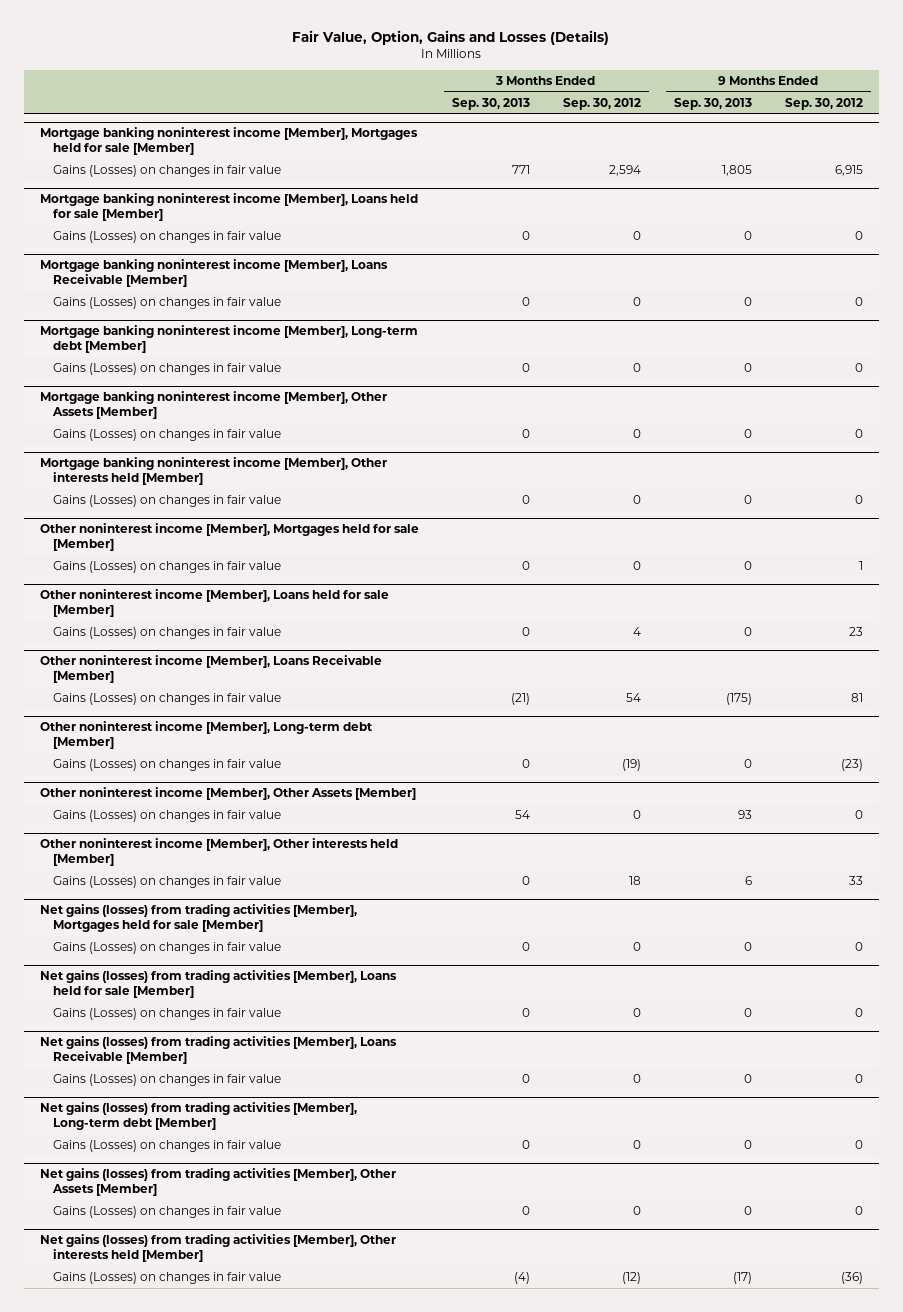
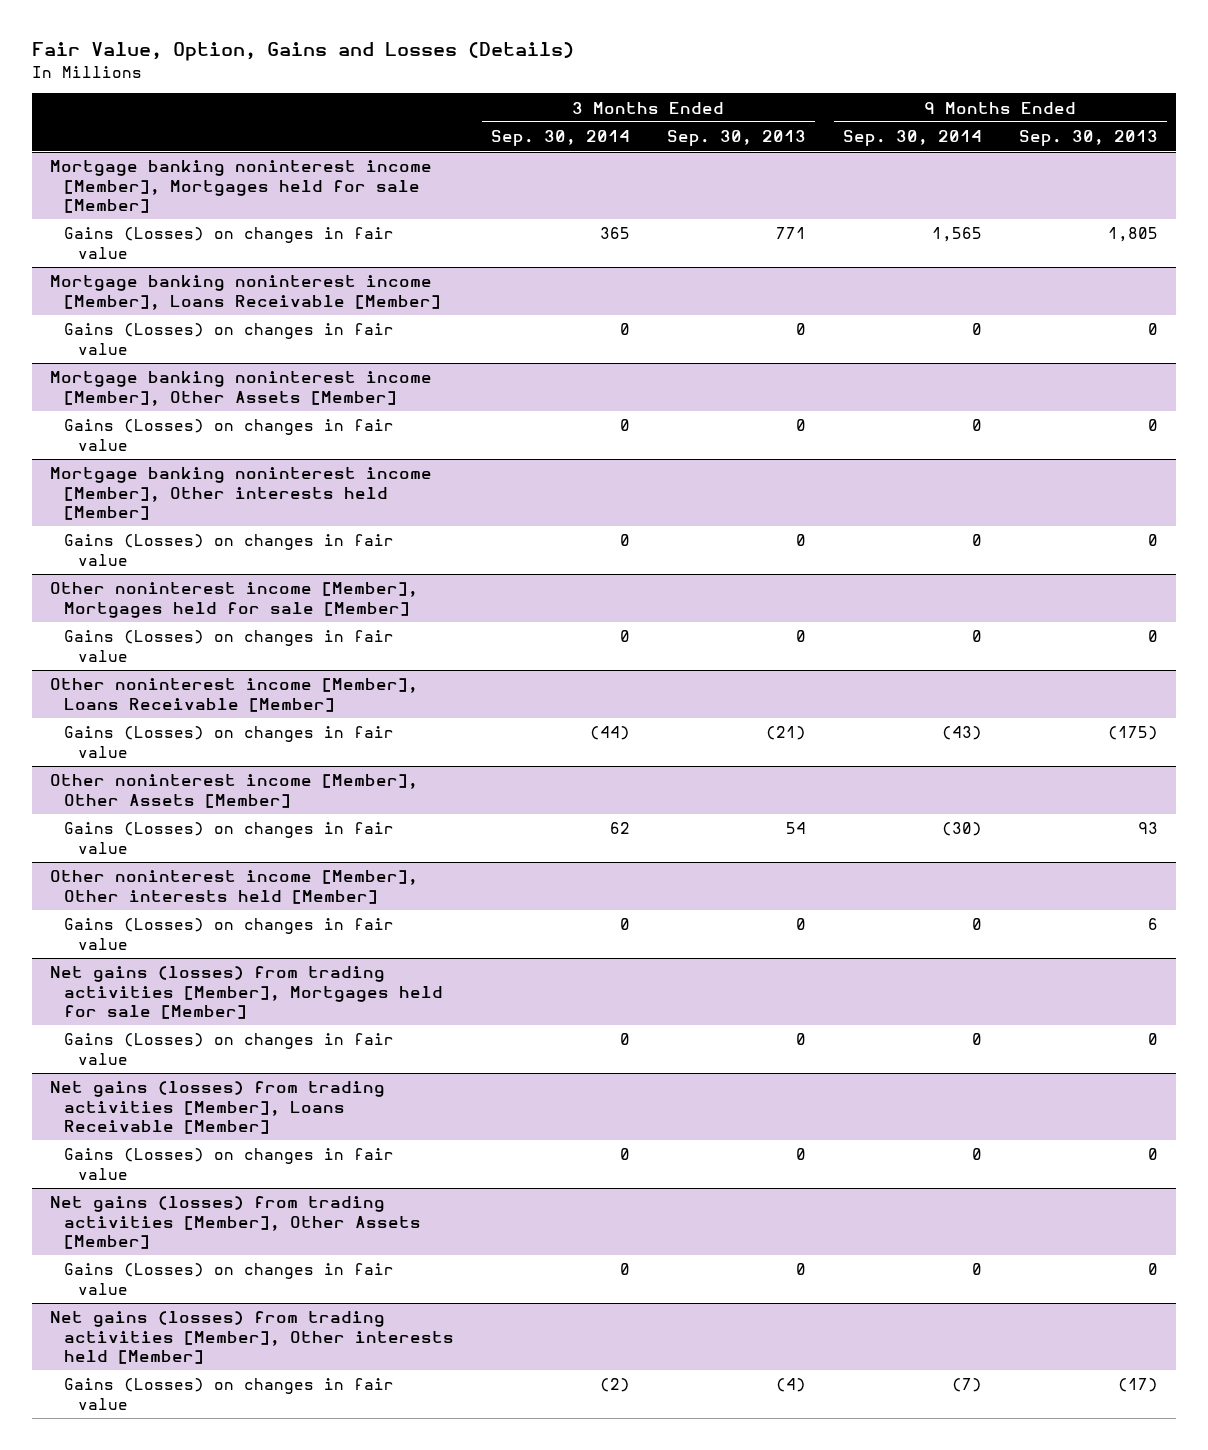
[562,97,641,110] Sep. 30, 2012 -> none
[784,97,863,110] Sep. 30, 2012 -> none
none -> [491,130,631,147] Sep. 30, 2014
none -> [842,130,982,147] Sep. 30, 2014
[40,193,419,221] Mortgage banking noninterest income [Member], Loans held for sale [Member] -> none
[52,231,281,244] Gains (Losses) on changes in fair value -> none
[40,325,419,353] Mortgage banking noninterest income [Member], Long-term debt [Member] -> none
[52,363,281,376] Gains (Losses) on changes in fair value -> none
[40,589,390,617] Other noninterest income [Member], Loans held for sale [Member] -> none
[52,627,281,640] Gains (Losses) on changes in fair value -> none
[40,721,374,749] Other noninterest income [Member], Long-term debt [Member] -> none
[52,759,281,772] Gains (Losses) on changes in fair value -> none
[40,970,398,998] Net gains (losses) from trading activities [Member], Loans held for sale [Member] -> none
[52,1008,281,1021] Gains (Losses) on changes in fair value -> none
[40,1102,358,1130] Net gains (losses) from trading activities [Member], Long-term debt [Member] -> none
[52,1140,281,1153] Gains (Losses) on changes in fair value -> none

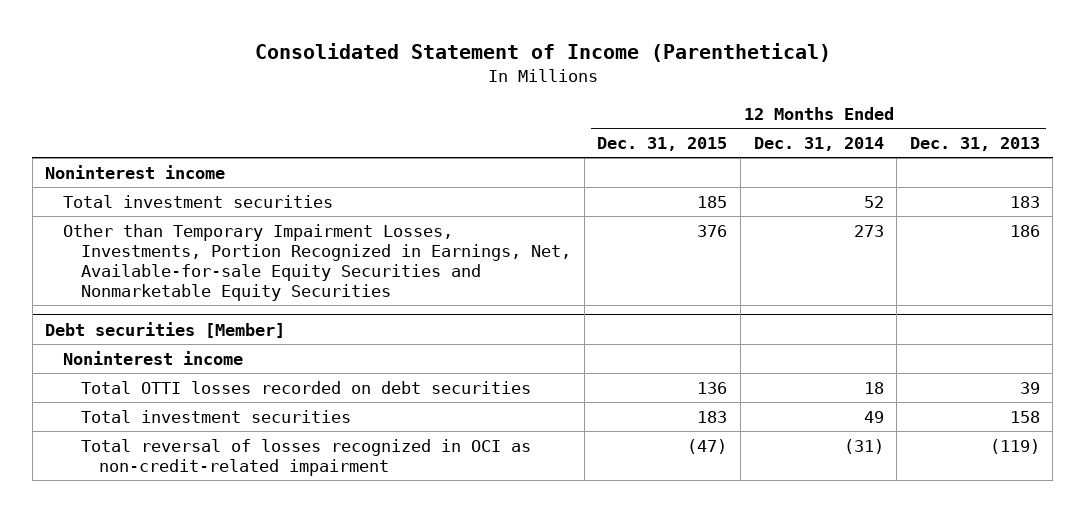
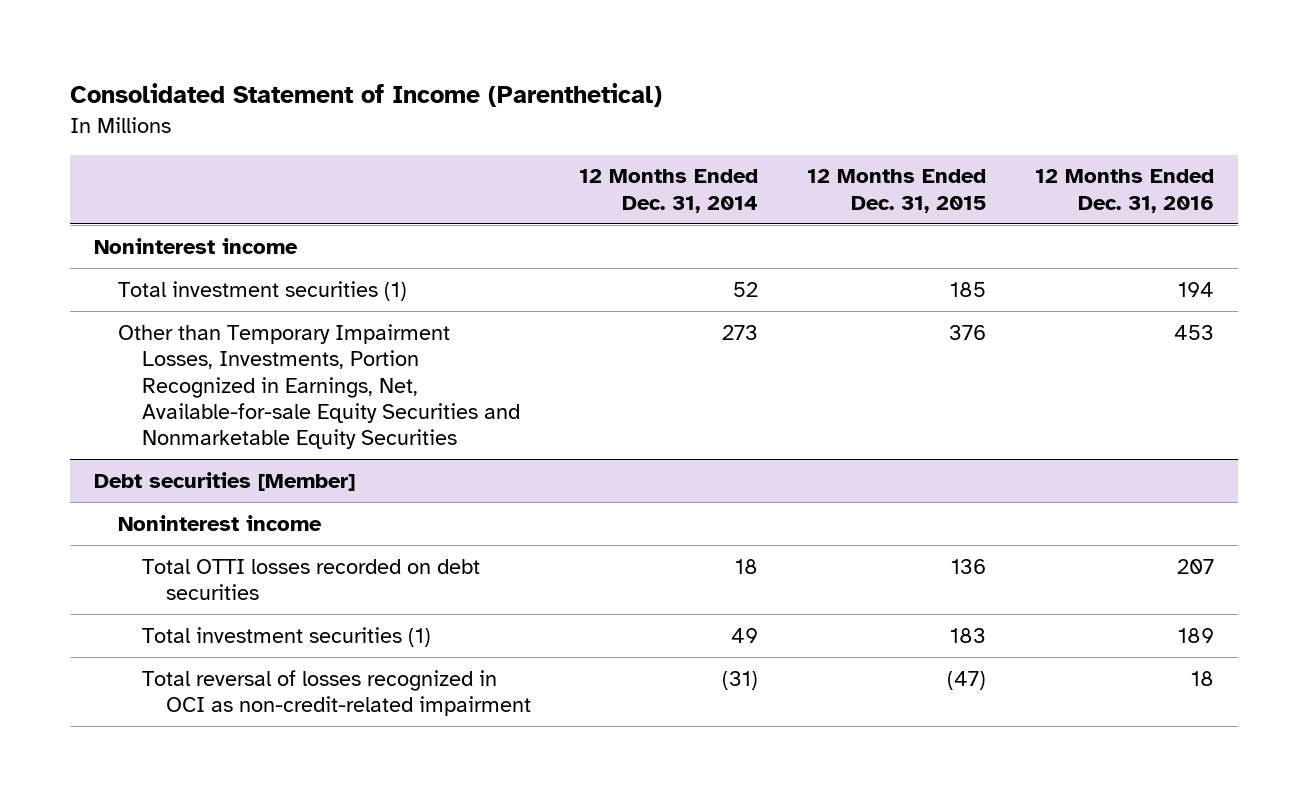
[909,136,1040,151] Dec. 31, 2013 -> none
none -> [1034,169,1214,213] 12 Months Ended Dec. 31, 2016
[63,194,334,208] Total investment securities -> [117,280,407,301] Total investment securities (1)
[81,409,352,423] Total investment securities -> [141,626,431,647] Total investment securities (1)

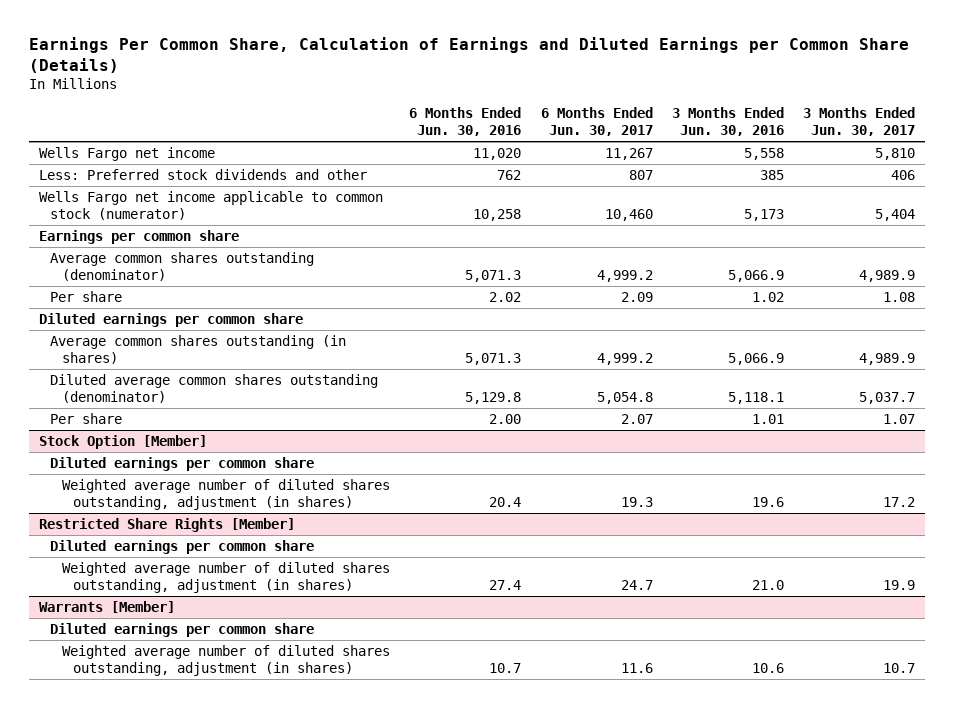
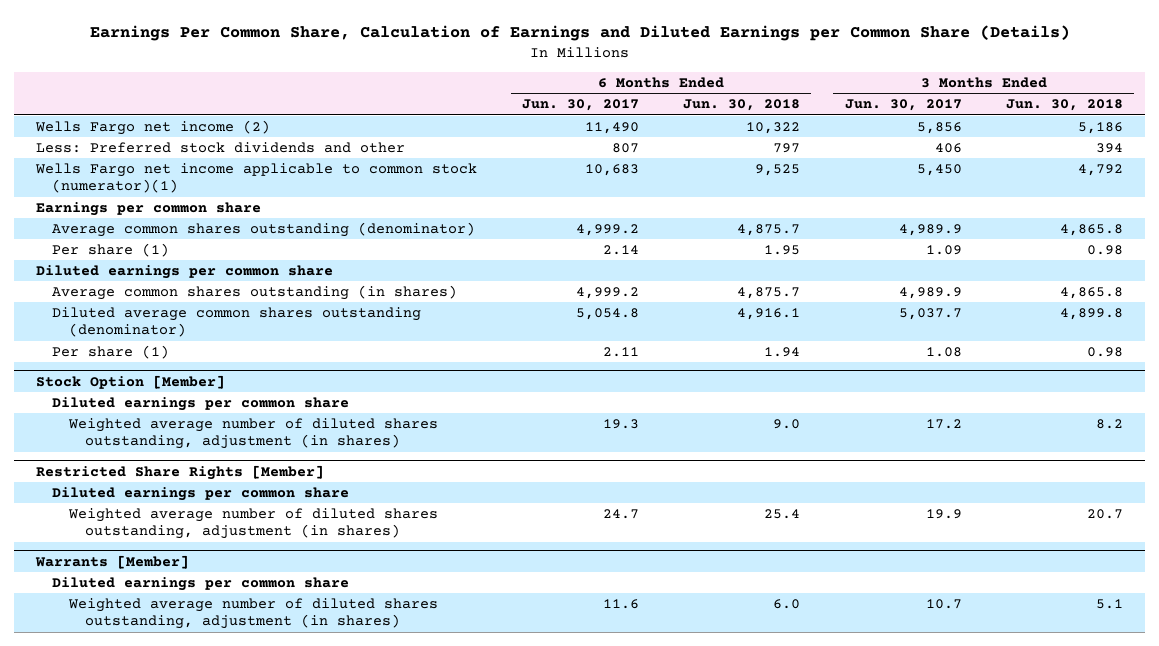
[409,107,522,137] 6 Months Ended Jun. 30, 2016 -> none
[671,107,784,137] 3 Months Ended Jun. 30, 2016 -> none
none -> [683,99,801,112] Jun. 30, 2018
none -> [1005,99,1123,112] Jun. 30, 2018
[38,146,215,161] Wells Fargo net income -> [35,120,271,136] Wells Fargo net income (2)
[604,147,653,160] 11,267 -> [584,122,639,135] 11,490
[875,147,916,160] 5,810 -> [916,122,962,135] 5,856
[38,190,383,220] Wells Fargo net income applicable to common stock (numerator) -> [35,163,478,194] Wells Fargo net income applicable to common stock (numerator)(1)
[604,208,653,221] 10,460 -> [584,164,639,177] 10,683
[875,208,916,221] 5,404 -> [916,164,962,177] 5,450
[50,290,123,302] Per share -> [52,243,170,258] Per share (1)
[620,291,653,302] 2.09 -> [602,245,639,256] 2.14
[883,291,916,302] 1.08 -> [925,245,962,256] 1.09
[50,412,123,424] Per share -> [52,345,170,360] Per share (1)
[620,413,653,424] 2.07 -> [602,347,639,358] 2.11
[883,413,916,424] 1.07 -> [925,347,962,358] 1.08

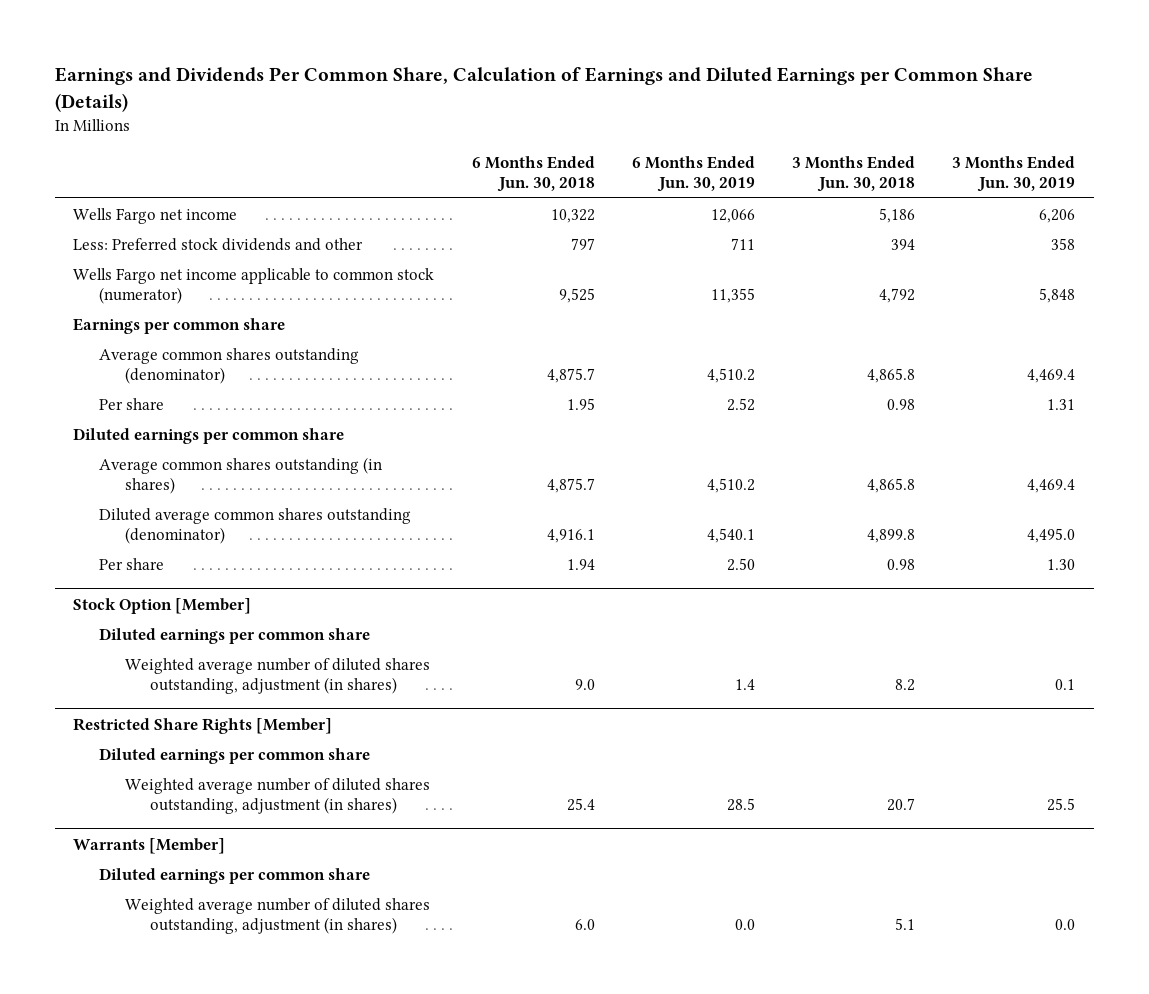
[89,25,1070,42] Earnings Per Common Share, Calculation of Earnings and Diluted Earnings per Common Share (Details) -> [54,67,1033,112] Earnings and Dividends Per Common Share, Calculation of Earnings and Diluted Earnings per Common Share (Details)
[521,99,639,112] Jun. 30, 2017 -> none
[844,99,962,112] Jun. 30, 2017 -> none
none -> [631,156,755,193] 6 Months Ended Jun. 30, 2019
none -> [952,156,1076,193] 3 Months Ended Jun. 30, 2019
[35,120,271,136] Wells Fargo net income (2) -> [73,207,238,224] Wells Fargo net income
[35,163,478,194] Wells Fargo net income applicable to common stock (numerator)(1) -> [73,267,435,304] Wells Fargo net income applicable to common stock (numerator)
[52,243,170,258] Per share (1) -> [99,397,165,410] Per share
[52,345,170,360] Per share (1) -> [99,557,165,570] Per share

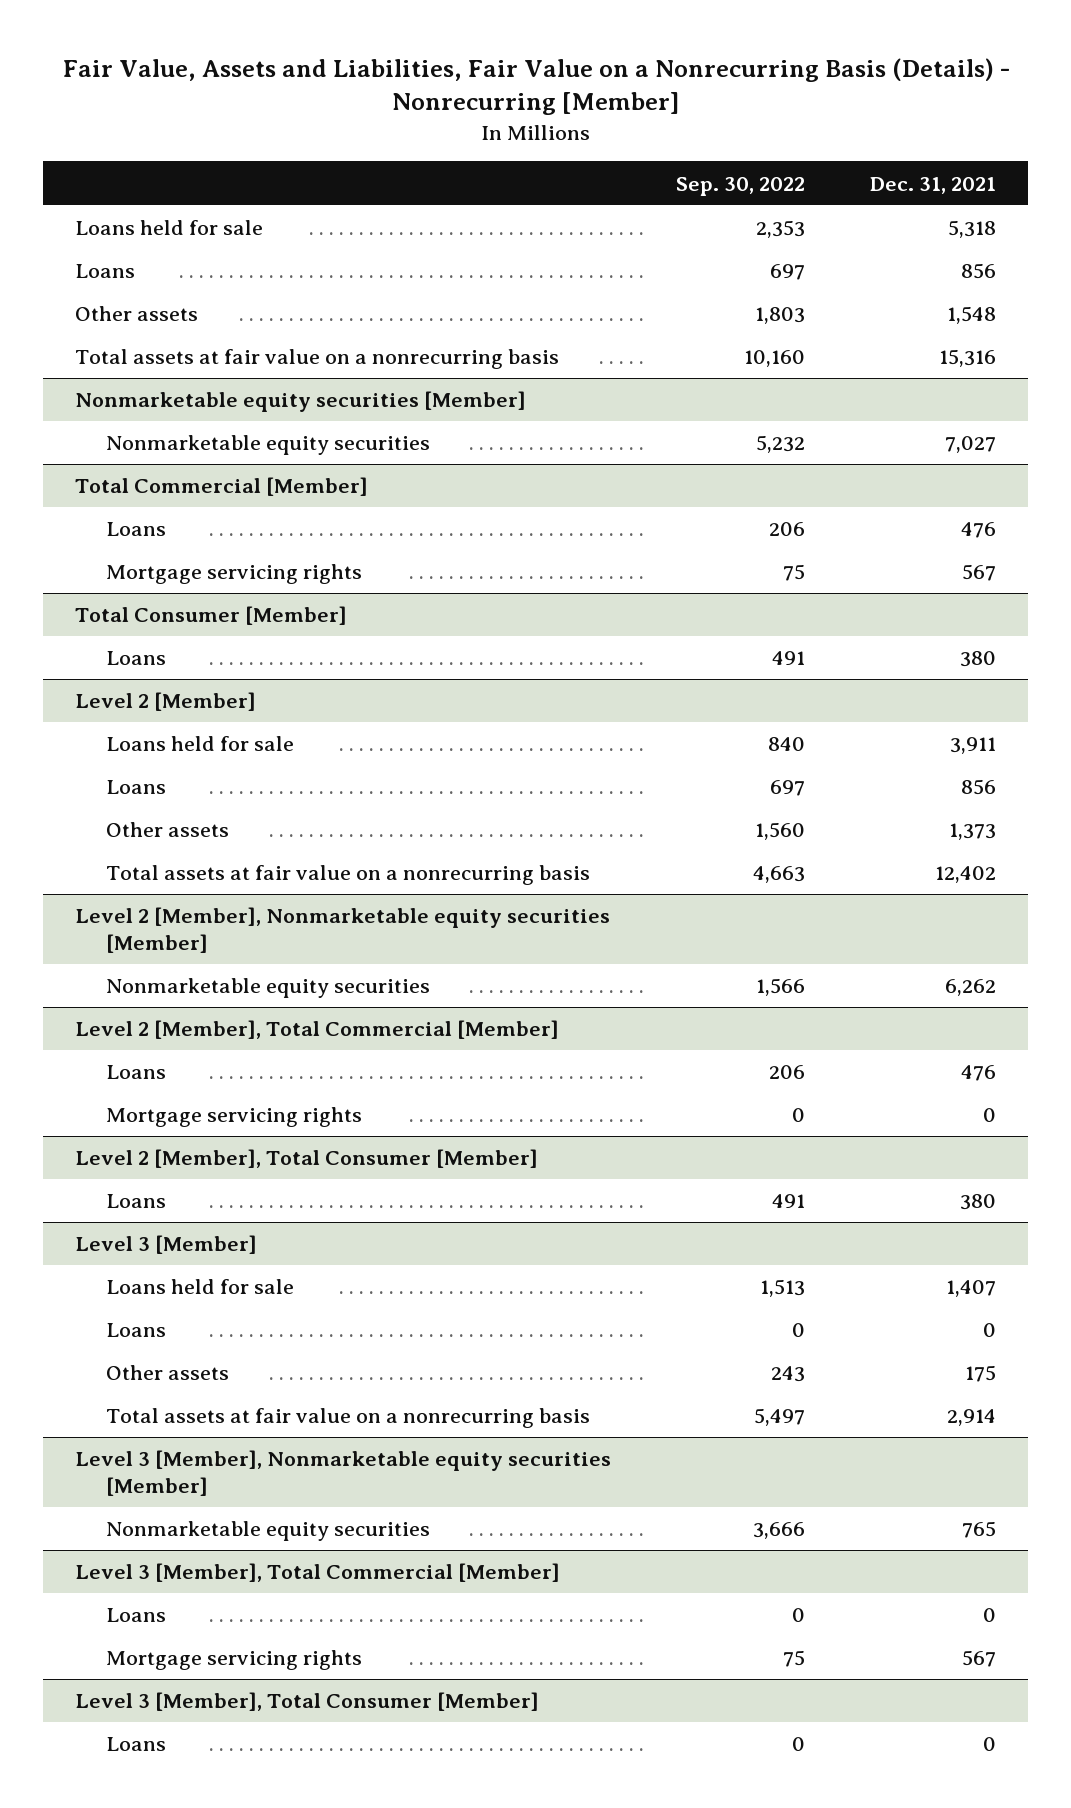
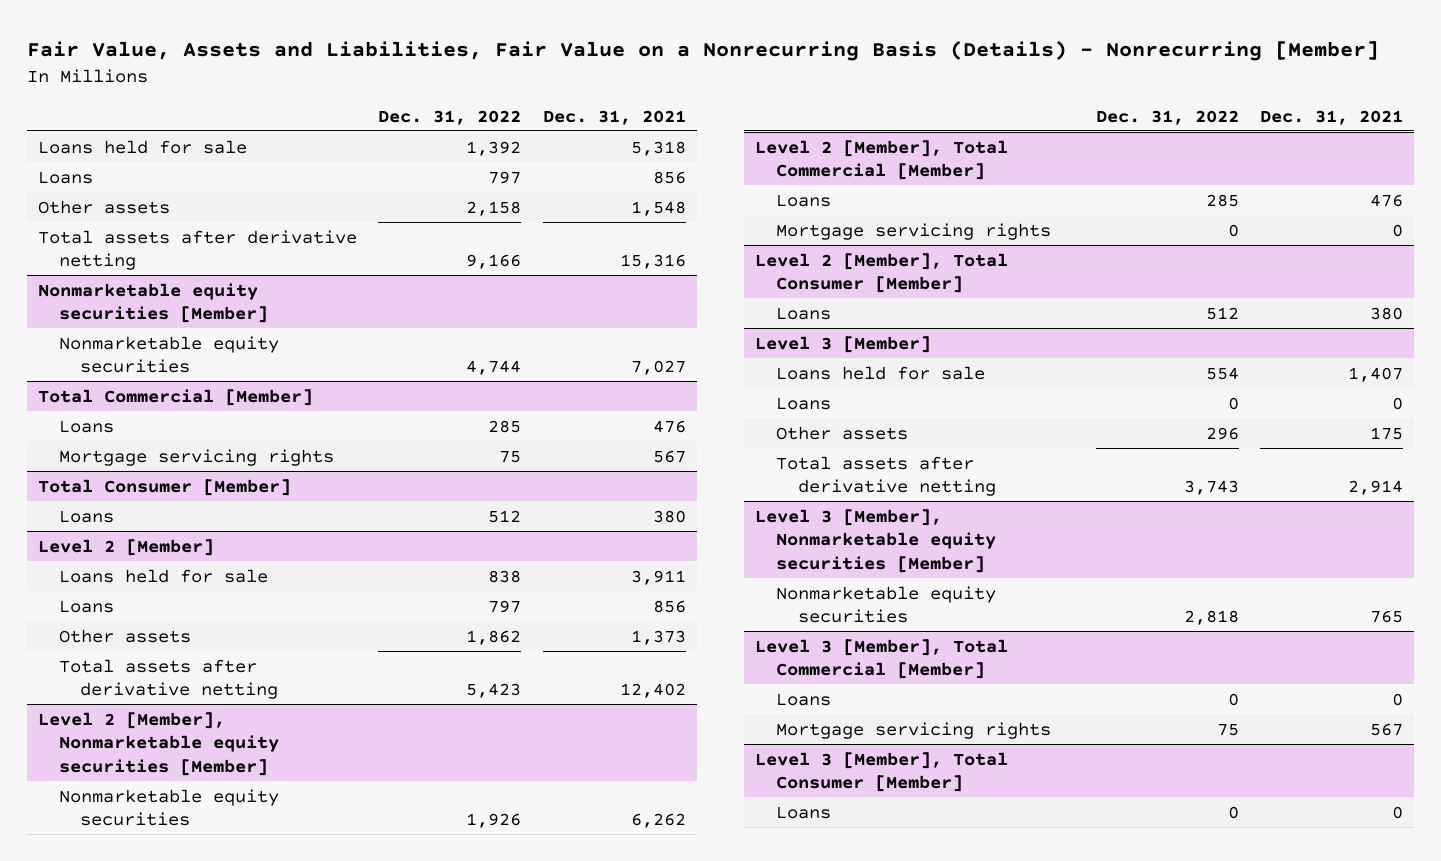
[676,176,806,196] Sep. 30, 2022 -> none
none -> [378,109,522,125] Dec. 31, 2022
[75,349,560,370] Total assets at fair value on a nonrecurring basis -> [37,229,357,271] Total assets after derivative netting
[105,865,590,886] Total assets at fair value on a nonrecurring basis -> [58,658,279,700] Total assets after derivative netting
[105,1408,590,1429] Total assets at fair value on a nonrecurring basis -> [776,455,996,497] Total assets after derivative netting

